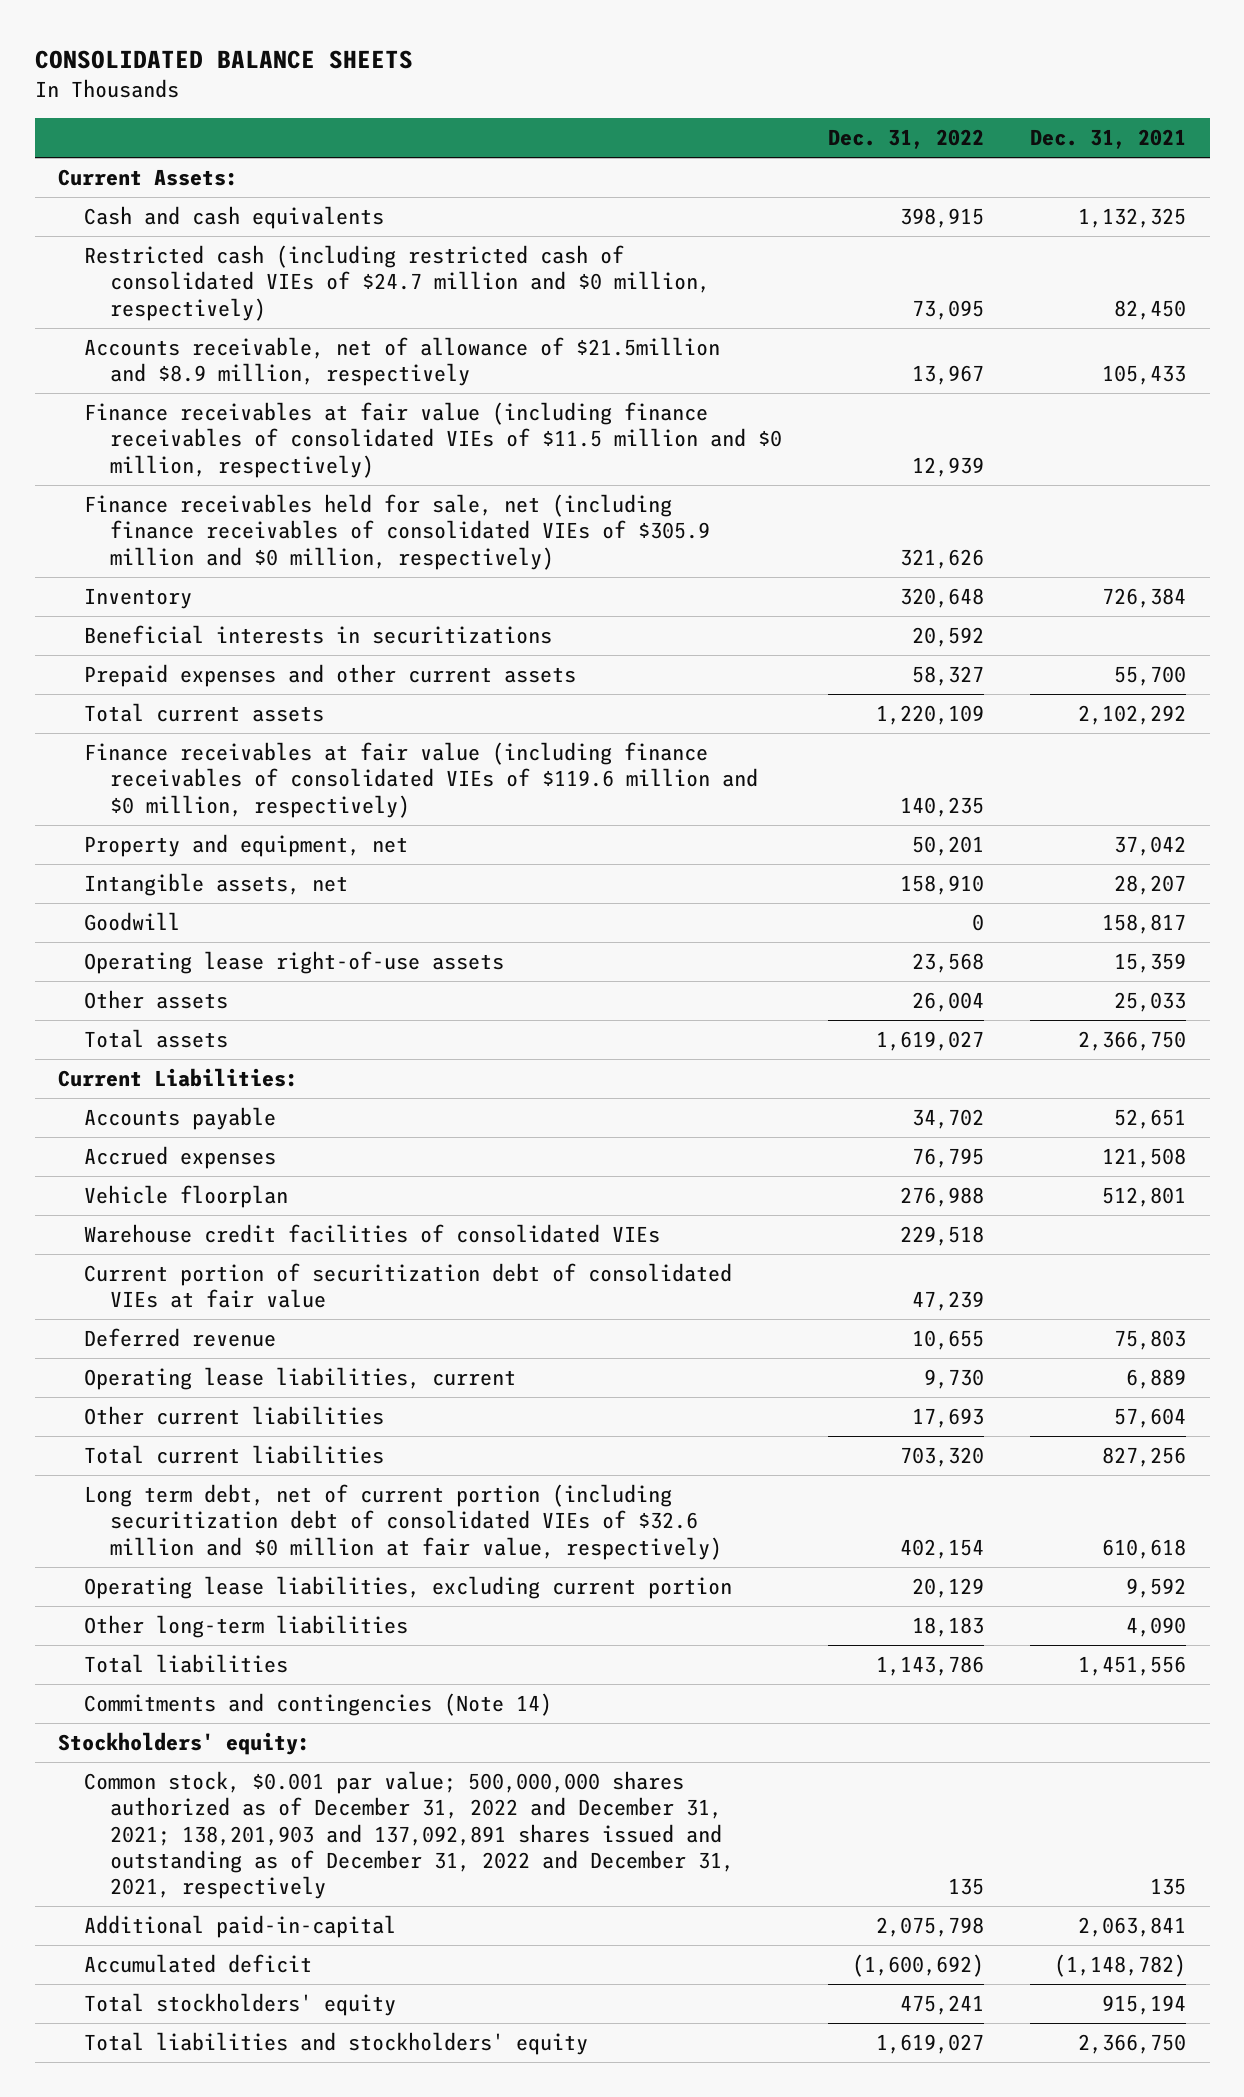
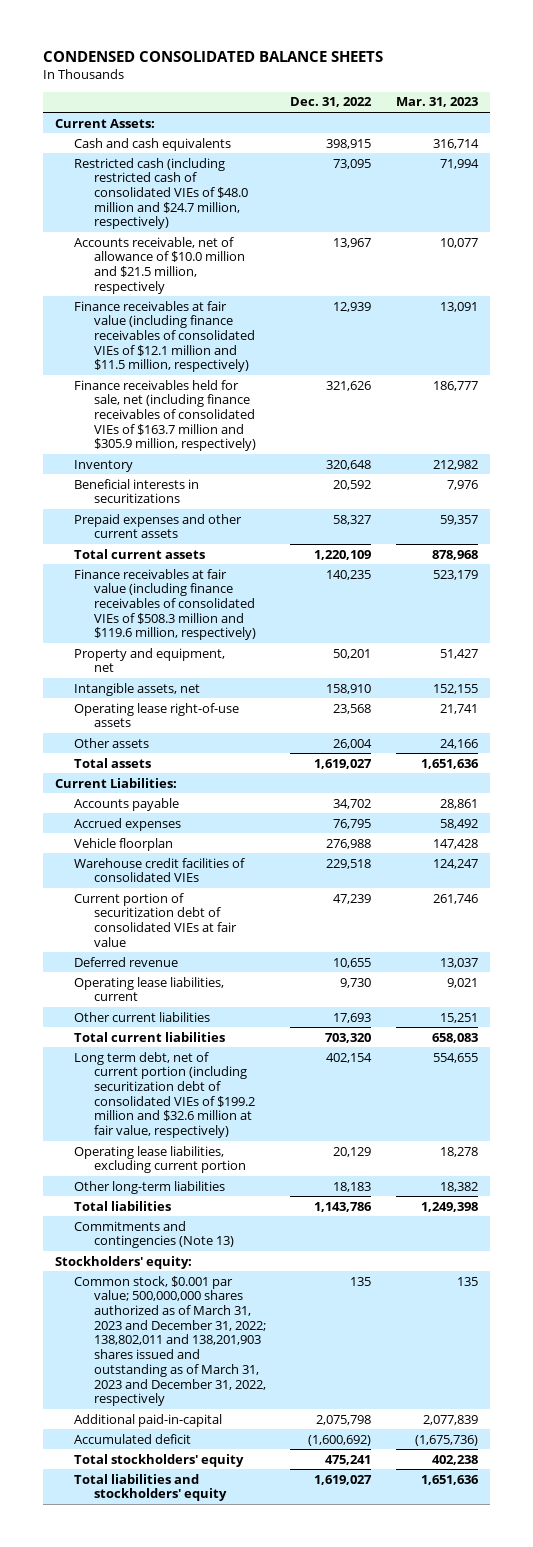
[34,50,413,70] CONSOLIDATED BALANCE SHEETS -> [42,51,383,63] CONDENSED CONSOLIDATED BALANCE SHEETS
[1030,129,1187,150] Dec. 31, 2021 -> none
none -> [395,97,478,108] Mar. 31, 2023
[83,245,710,321] Restricted cash (including restricted cash of consolidated VIEs of $24.7 million and $0 million, respectively) -> [74,157,248,230] Restricted cash (including restricted cash of consolidated VIEs of $48.0 million and $24.7 million, respectively)
[83,337,720,387] Accounts receivable, net of allowance of $21.5million and $8.9 million, respectively -> [74,236,245,294] Accounts receivable, net of allowance of $10.0 million and $21.5 million, respectively
[83,402,782,478] Finance receivables at fair value (including finance receivables of consolidated VIEs of $11.5 million and $0 million, respectively) -> [74,300,255,373] Finance receivables at fair value (including finance receivables of consolidated VIEs of $12.1 million and $11.5 million, respectively)
[83,494,710,570] Finance receivables held for sale, net (including finance receivables of consolidated VIEs of $305.9 million and $0 million, respectively) -> [74,379,256,452] Finance receivables held for sale, net (including finance receivables of consolidated VIEs of $163.7 million and $305.9 million, respectively)
[83,742,758,818] Finance receivables at fair value (including finance receivables of consolidated VIEs of $119.6 million and $0 million, respectively) -> [74,568,256,641] Finance receivables at fair value (including finance receivables of consolidated VIEs of $508.3 million and $119.6 million, respectively)
[83,912,180,932] Goodwill -> none
[83,1484,722,1560] Long term debt, net of current portion (including securitization debt of consolidated VIEs of $32.6 million and $0 million at fair value, respectively) -> [74,1051,255,1139] Long term debt, net of current portion (including securitization debt of consolidated VIEs of $199.2 million and $32.6 million at fair value, respectively)
[83,1693,552,1717] Commitments and contingencies (Note 14) -> [74,1220,234,1249] Commitments and contingencies (Note 13)
[83,1771,734,1900] Common stock, $0.001 par value; 500,000,000 shares authorized as of December 31, 2022 and December 31, 2021; 138,201,903 and 137,092,891 shares issued and outstanding as of December 31, 2022 and December 31, 2021, respectively -> [74,1275,266,1407] Common stock, $0.001 par value; 500,000,000 shares authorized as of March 31, 2023 and December 31, 2022; 138,802,011 and 138,201,903 shares issued and outstanding as of March 31, 2023 and December 31, 2022, respectively

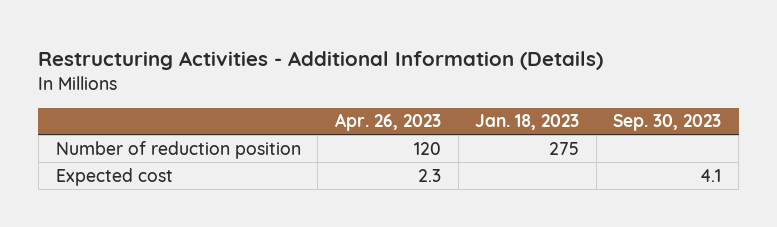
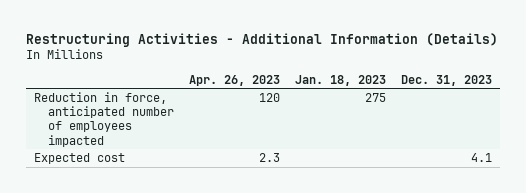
[613,114,722,132] Sep. 30, 2023 -> none
none -> [401,74,493,86] Dec. 31, 2023
[55,140,301,159] Number of reduction position -> [33,92,174,147] Reduction in force, anticipated number of employees impacted

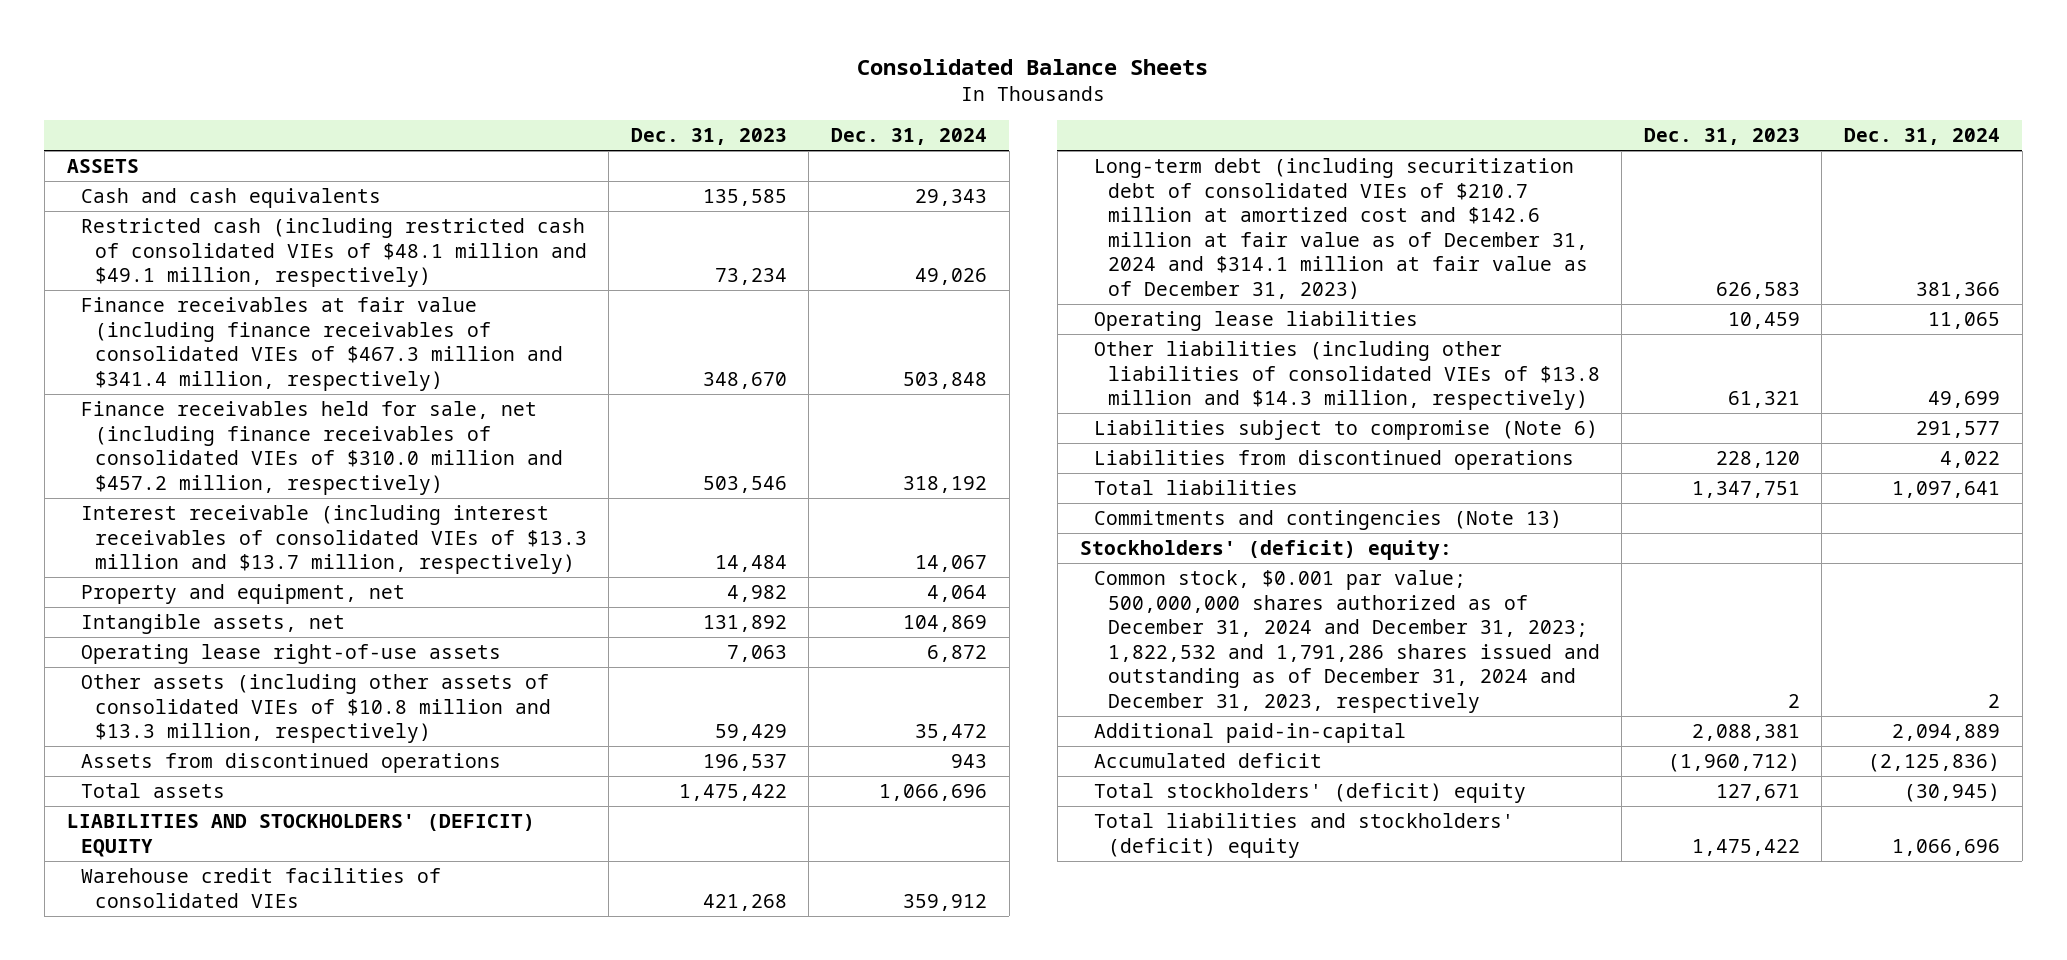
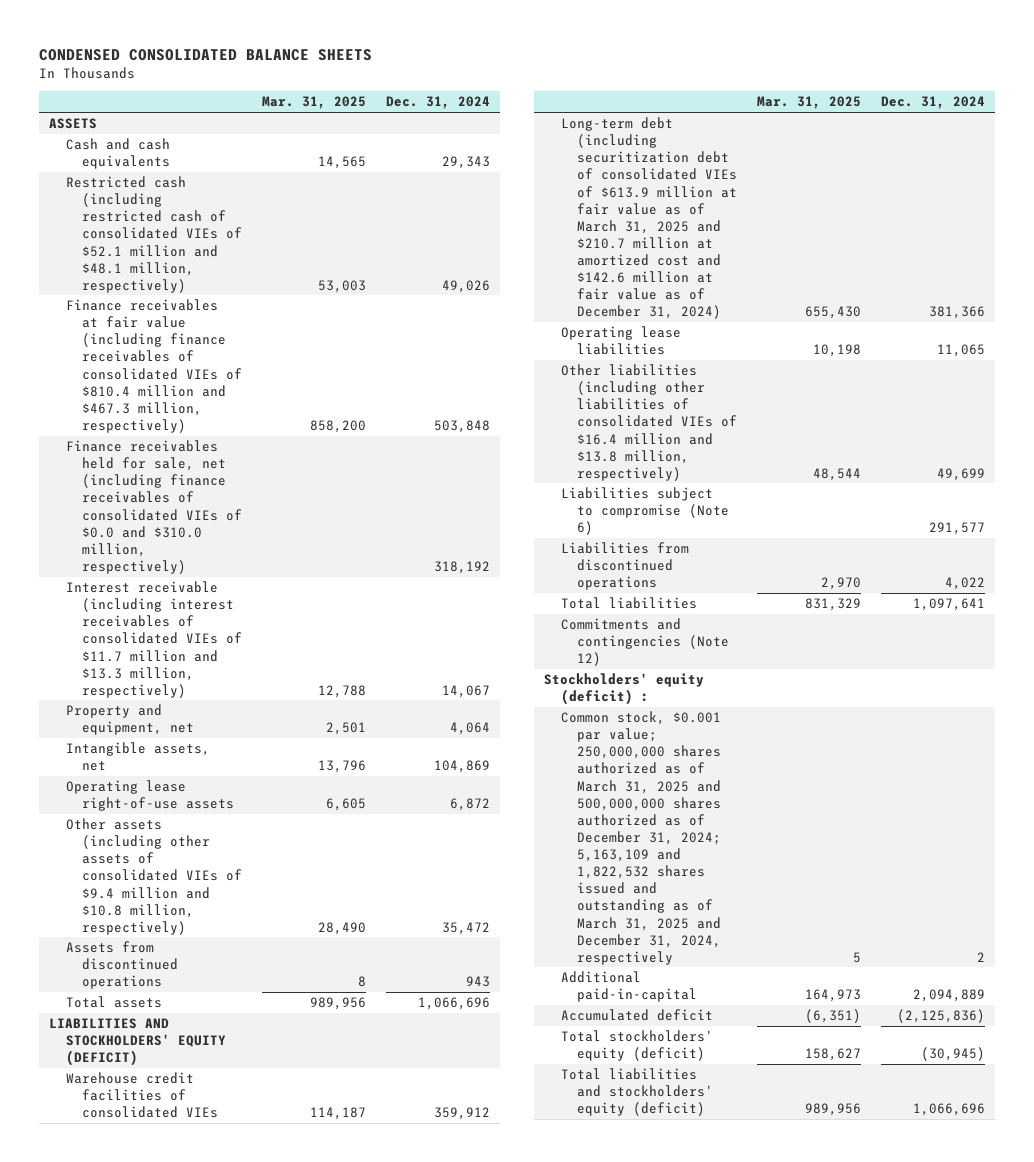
[857,58,1209,75] Consolidated Balance Sheets -> [38,48,372,61] CONDENSED CONSOLIDATED BALANCE SHEETS
[630,128,787,146] Dec. 31, 2023 -> none
none -> [262,96,367,110] Mar. 31, 2025
[80,218,587,288] Restricted cash (including restricted cash of consolidated VIEs of $48.1 million and $49.1 million, respectively) -> [65,176,243,293] Restricted cash (including restricted cash of consolidated VIEs of $52.1 million and $48.1 million, respectively)
[80,297,563,391] Finance receivables at fair value (including finance receivables of consolidated VIEs of $467.3 million and $341.4 million, respectively) -> [65,299,243,433] Finance receivables at fair value (including finance receivables of consolidated VIEs of $810.4 million and $467.3 million, respectively)
[80,401,563,495] Finance receivables held for sale, net (including finance receivables of consolidated VIEs of $310.0 million and $457.2 million, respectively) -> [65,440,243,574] Finance receivables held for sale, net (including finance receivables of consolidated VIEs of $0.0 and $310.0 million, respectively)
[80,505,587,575] Interest receivable (including interest receivables of consolidated VIEs of $13.3 million and $13.7 million, respectively) -> [65,581,243,698] Interest receivable (including interest receivables of consolidated VIEs of $11.7 million and $13.3 million, respectively)
[80,674,551,744] Other assets (including other assets of consolidated VIEs of $10.8 million and $13.3 million, respectively) -> [65,818,243,935] Other assets (including other assets of consolidated VIEs of $9.4 million and $10.8 million, respectively)
[66,814,535,857] LIABILITIES AND STOCKHOLDERS' (DEFICIT) EQUITY -> [48,1018,226,1067] LIABILITIES AND STOCKHOLDERS' EQUITY (DEFICIT)
[1093,158,1588,299] Long-term debt (including securitization debt of consolidated VIEs of $210.7 million at amortized cost and $142.6 million at fair value as of December 31, 2024 and $314.1 million at fair value as of December 31, 2023) -> [560,117,738,320] Long-term debt (including securitization debt of consolidated VIEs of $613.9 million at fair value as of March 31, 2025 and $210.7 million at amortized cost and $142.6 million at fair value as of December 31, 2024)
[1093,341,1600,411] Other liabilities (including other liabilities of consolidated VIEs of $13.8 million and $14.3 million, respectively) -> [560,364,738,481] Other liabilities (including other liabilities of consolidated VIEs of $16.4 million and $13.8 million, respectively)
[1093,510,1562,531] Commitments and contingencies (Note 13) -> [560,618,730,667] Commitments and contingencies (Note 12)
[1079,540,1452,561] Stockholders' (deficit) equity: -> [543,673,704,706] Stockholders' equity (deficit) :
[1093,570,1600,713] Common stock, $0.001 par value; 500,000,000 shares authorized as of December 31, 2024 and December 31, 2023; 1,822,532 and 1,791,286 shares issued and outstanding as of December 31, 2024 and December 31, 2023, respectively -> [560,711,722,965] Common stock, $0.001 par value; 250,000,000 shares authorized as of March 31, 2025 and 500,000,000 shares authorized as of December 31, 2024; 5,163,109 and 1,822,532 shares issued and outstanding as of March 31, 2025 and December 31, 2024, respectively
[1093,783,1526,804] Total stockholders' (deficit) equity -> [560,1030,713,1062] Total stockholders' equity (deficit)
[1093,813,1514,858] Total liabilities and stockholders' (deficit) equity -> [560,1068,714,1117] Total liabilities and stockholders' equity (deficit)

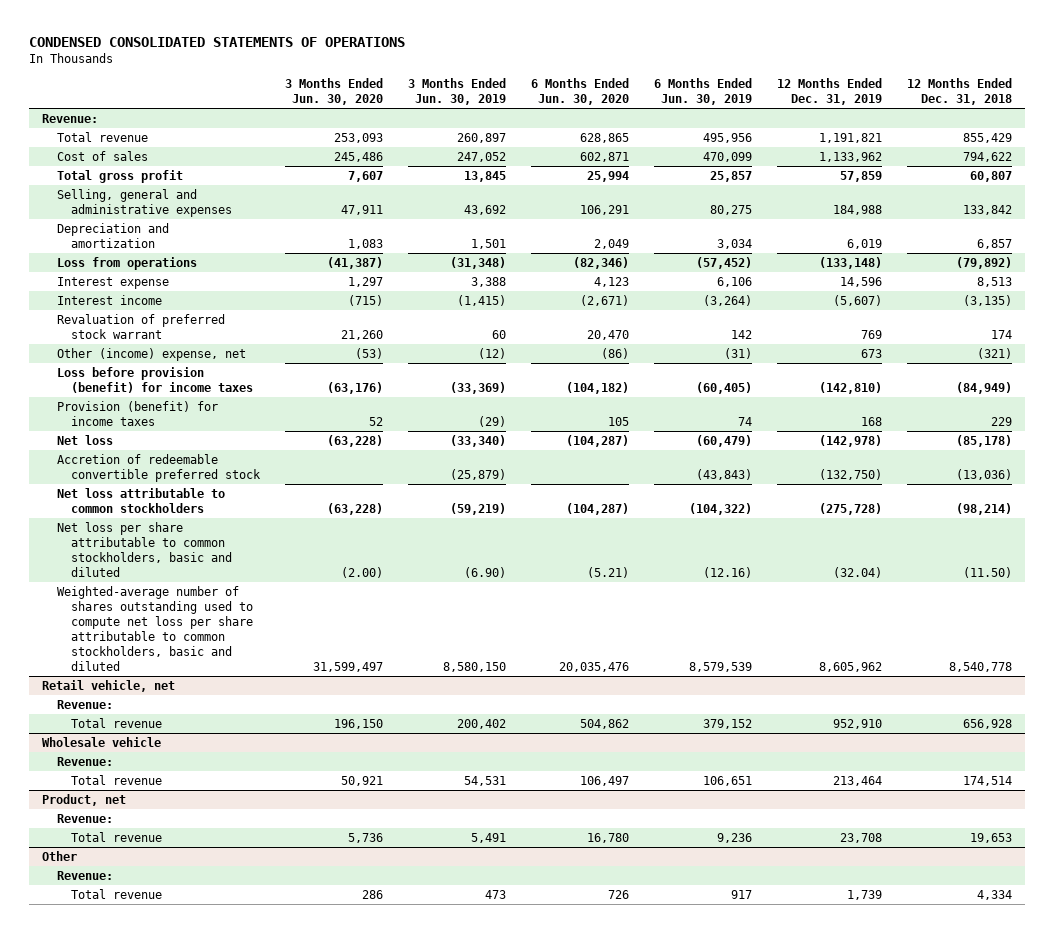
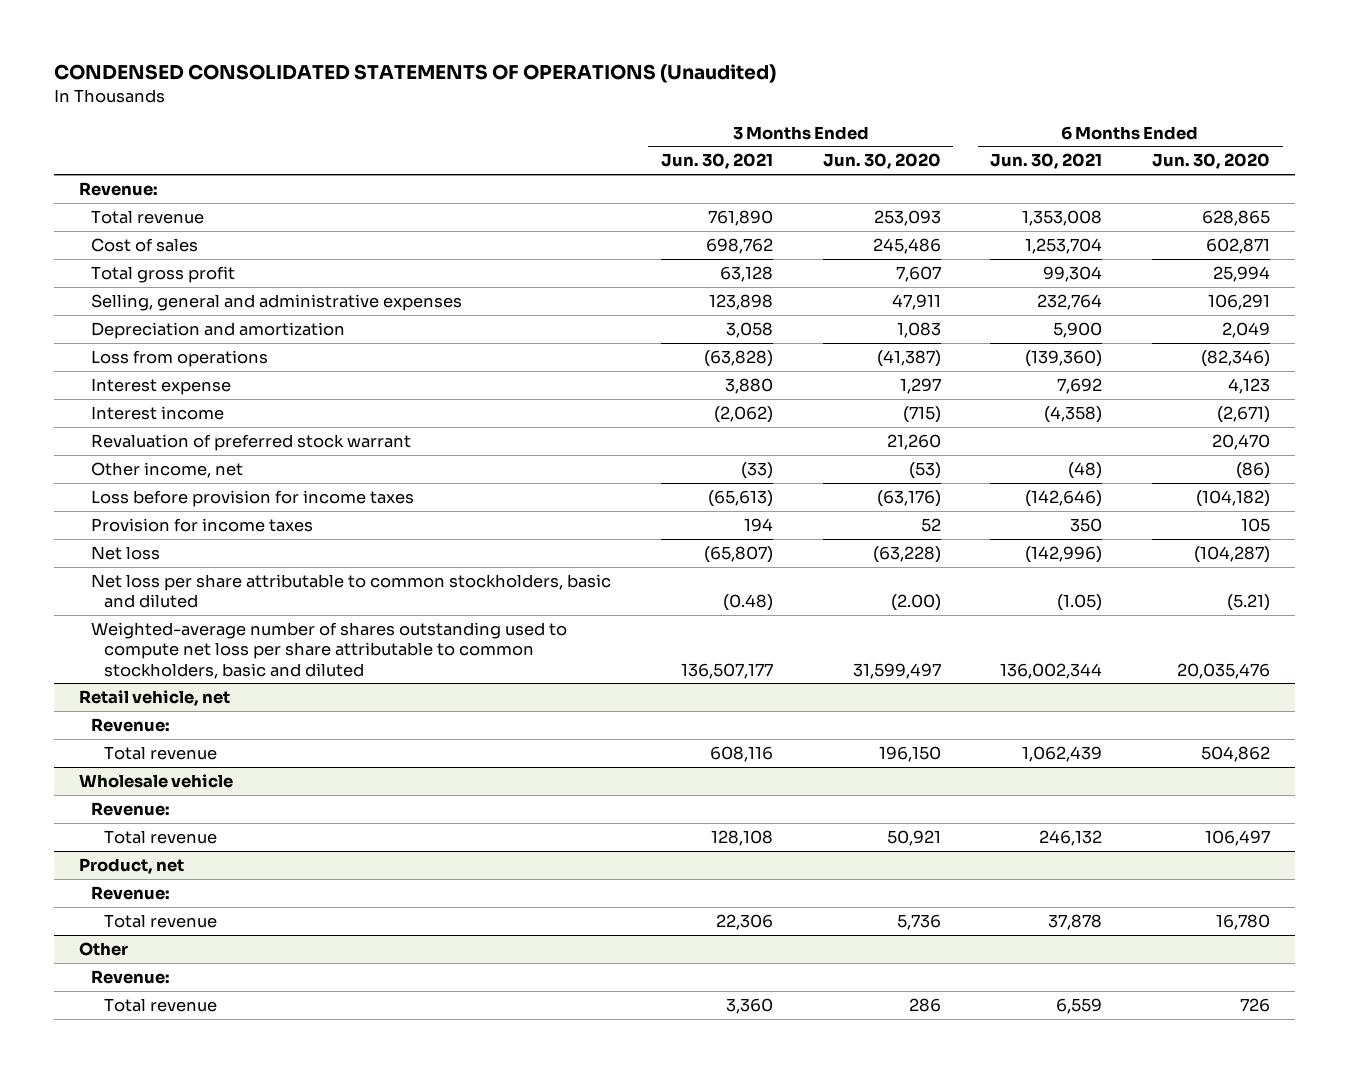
[29,37,406,48] CONDENSED CONSOLIDATED STATEMENTS OF OPERATIONS -> [53,64,776,84] CONDENSED CONSOLIDATED STATEMENTS OF OPERATIONS (Unaudited)
[408,78,507,106] 3 Months Ended Jun. 30, 2019 -> none
[654,78,753,106] 6 Months Ended Jun. 30, 2019 -> none
[777,78,883,106] 12 Months Ended Dec. 31, 2019 -> none
[907,78,1013,106] 12 Months Ended Dec. 31, 2018 -> none
none -> [660,153,773,170] Jun. 30, 2021
none -> [990,153,1103,170] Jun. 30, 2021
[56,347,246,361] Other (income) expense, net -> [91,461,244,478] Other income, net
[56,366,254,393] Loss before provision (benefit) for income taxes -> [91,489,415,507] Loss before provision for income taxes
[56,400,218,426] Provision (benefit) for income taxes -> [91,517,314,532] Provision for income taxes
[56,453,262,482] Accretion of redeemable convertible preferred stock -> none
[56,487,225,513] Net loss attributable to common stockholders -> none

